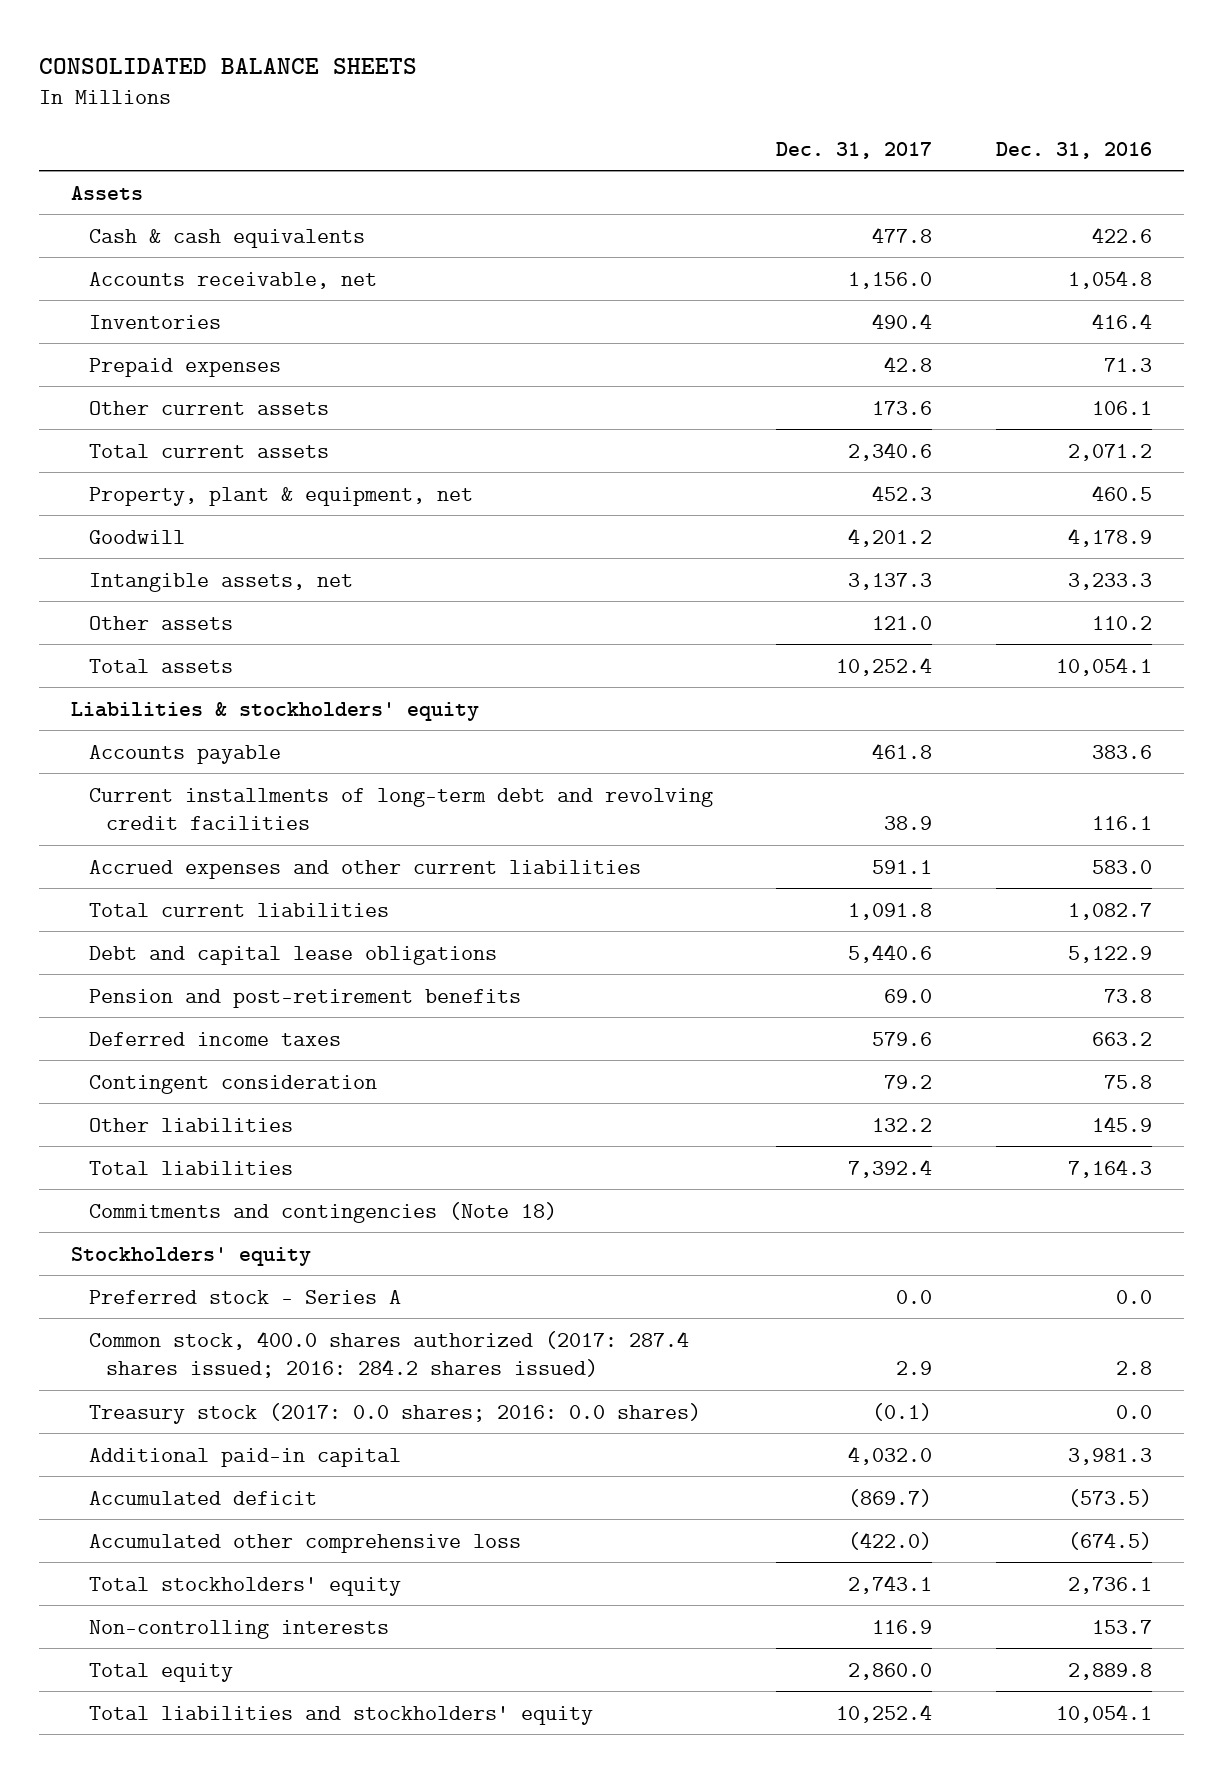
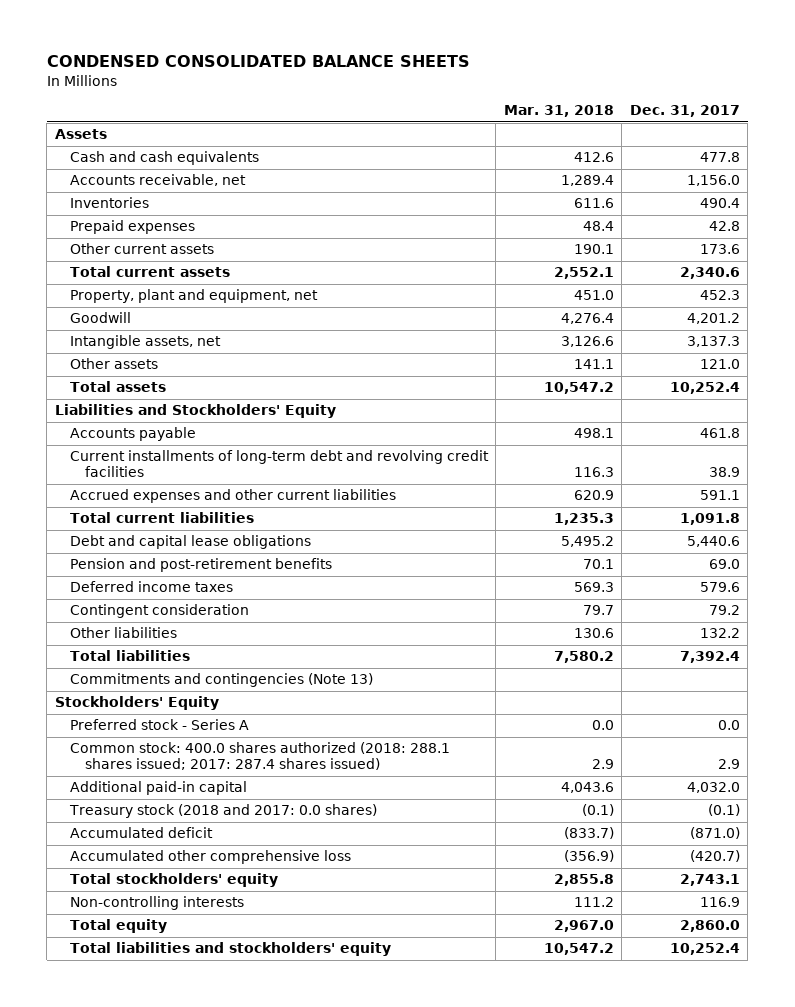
[39,58,418,75] CONSOLIDATED BALANCE SHEETS -> [46,55,470,68] CONDENSED CONSOLIDATED BALANCE SHEETS
[996,141,1153,159] Dec. 31, 2016 -> none
none -> [503,105,614,118] Mar. 31, 2018
[88,228,365,248] Cash & cash equivalents -> [69,151,259,166] Cash and cash equivalents
[88,486,473,506] Property, plant & equipment, net -> [69,289,318,304] Property, plant and equipment, net
[71,701,480,721] Liabilities & stockholders' equity -> [54,404,336,419] Liabilities and Stockholders' Equity
[88,1201,557,1223] Commitments and contingencies (Note 18) -> [69,673,373,688] Commitments and contingencies (Note 13)
[71,1246,312,1266] Stockholders' equity -> [54,696,219,711] Stockholders' Equity
[88,1402,701,1424] Treasury stock (2017: 0.0 shares; 2016: 0.0 shares) -> none
[88,1330,689,1378] Common stock, 400.0 shares authorized (2017: 287.4 shares issued; 2016: 284.2 shares issued) -> [69,742,450,771] Common stock: 400.0 shares authorized (2018: 288.1 shares issued; 2017: 287.4 shares issued)
none -> [68,804,377,819] Treasury stock (2018 and 2017: 0.0 shares)
[848,1488,933,1507] (869.7) -> [689,827,740,840] (871.0)
[848,1531,933,1550] (422.0) -> [689,850,740,863] (420.7)

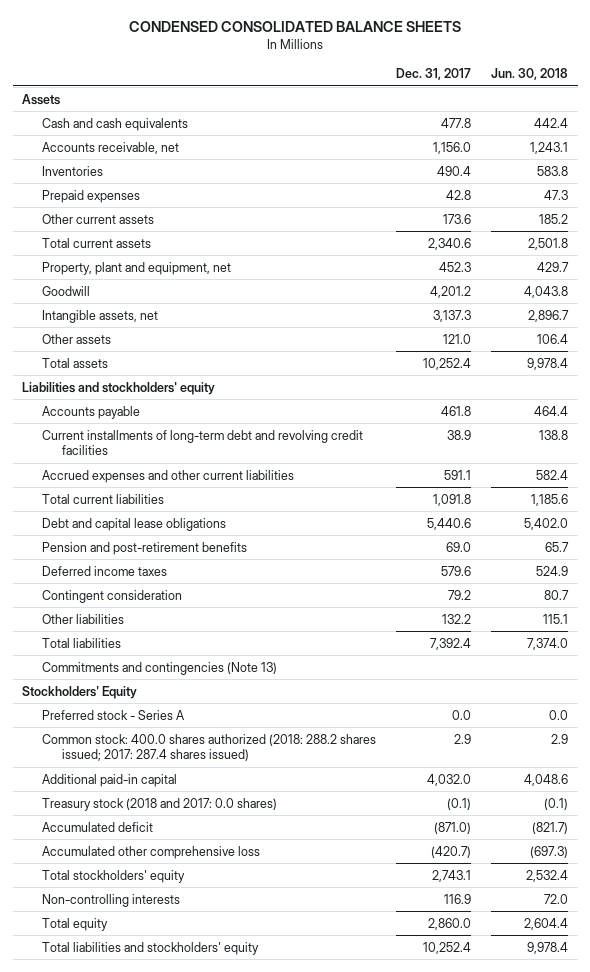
[503,105,614,118] Mar. 31, 2018 -> none
none -> [490,68,568,81] Jun. 30, 2018
[54,404,336,419] Liabilities and Stockholders' Equity -> [22,381,216,395] Liabilities and stockholders' equity
[69,742,450,771] Common stock: 400.0 shares authorized (2018: 288.1 shares issued; 2017: 287.4 shares issued) -> [42,733,377,762] Common stock: 400.0 shares authorized (2018: 288.2 shares issued; 2017: 287.4 shares issued)

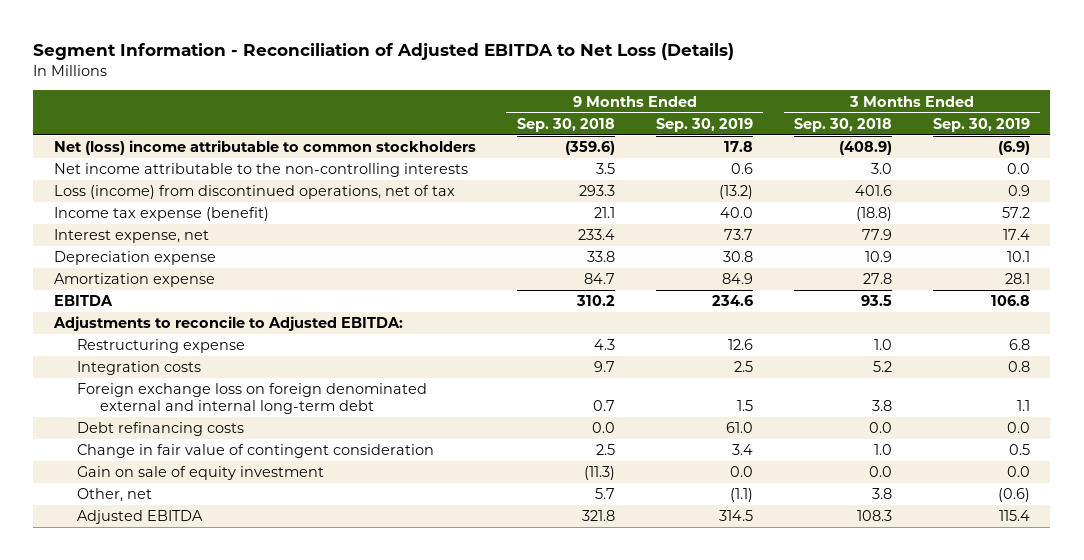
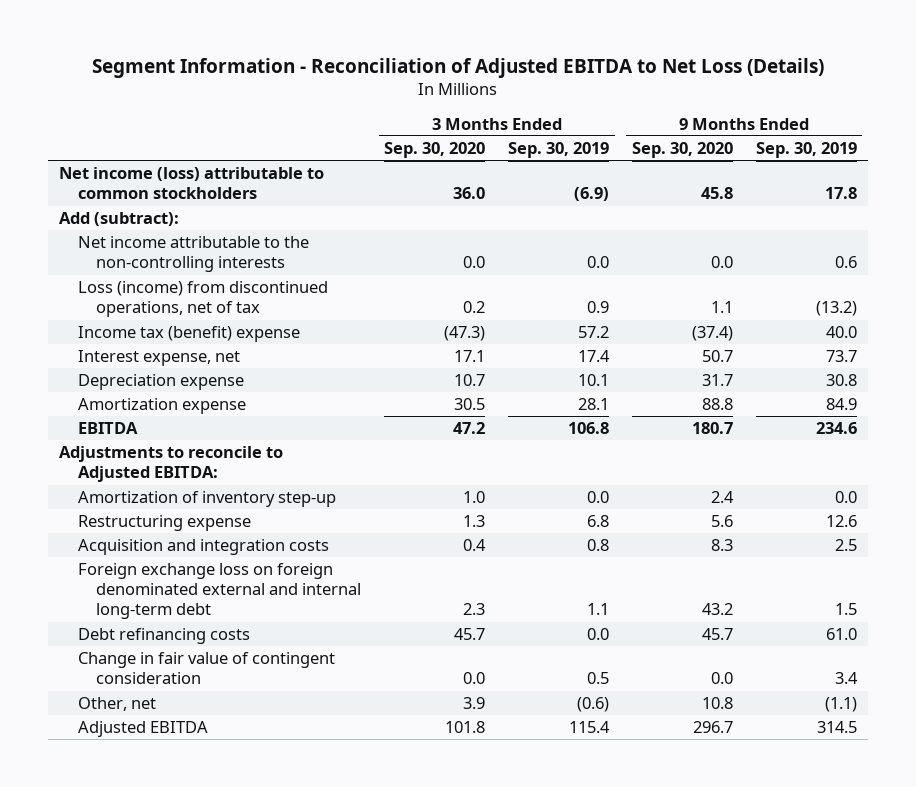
[516,117,615,132] Sep. 30, 2018 -> none
[793,117,892,132] Sep. 30, 2018 -> none
none -> [384,141,486,158] Sep. 30, 2020
none -> [631,141,733,158] Sep. 30, 2020
[53,140,476,156] Net (loss) income attributable to common stockholders -> [59,167,325,200] Net income (loss) attributable to common stockholders
none -> [59,212,180,227] Add (subtract):
[53,207,269,222] Income tax expense (benefit) -> [77,326,300,343] Income tax (benefit) expense
none -> [77,491,336,508] Amortization of inventory step-up
[76,361,201,376] Integration costs -> [77,539,329,556] Acquisition and integration costs
[76,466,324,481] Gain on sale of equity investment -> none

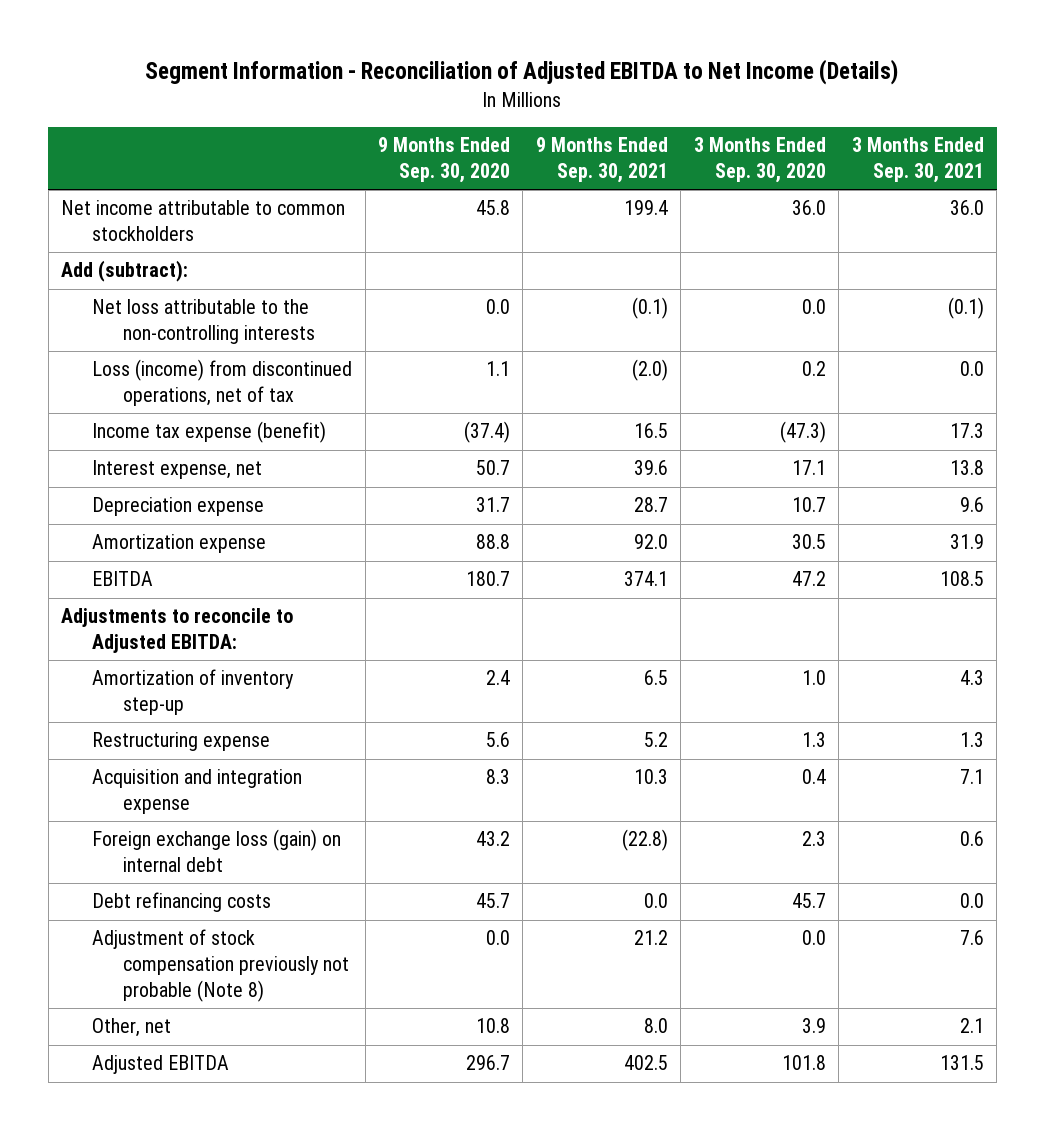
[91,58,824,79] Segment Information - Reconciliation of Adjusted EBITDA to Net Loss (Details) -> [145,59,899,86] Segment Information - Reconciliation of Adjusted EBITDA to Net Income (Details)
[508,141,610,158] Sep. 30, 2019 -> none
[755,141,857,158] Sep. 30, 2019 -> none
none -> [535,137,668,184] 9 Months Ended Sep. 30, 2021
none -> [851,137,984,184] 3 Months Ended Sep. 30, 2021
[59,167,325,200] Net income (loss) attributable to common stockholders -> [60,200,345,242] Net income attributable to common stockholders
[77,236,309,273] Net income attributable to the non-controlling interests -> [92,299,316,345] Net loss attributable to the non-controlling interests
[77,326,300,343] Income tax (benefit) expense -> [92,421,327,444] Income tax expense (benefit)
[77,539,329,556] Acquisition and integration costs -> [92,769,303,815] Acquisition and integration expense
[77,563,362,620] Foreign exchange loss on foreign denominated external and internal long-term debt -> [92,829,342,873] Foreign exchange loss (gain) on internal debt
[77,652,335,685] Change in fair value of contingent consideration -> none
none -> [92,929,350,1003] Adjustment of stock compensation previously not probable (Note 8)

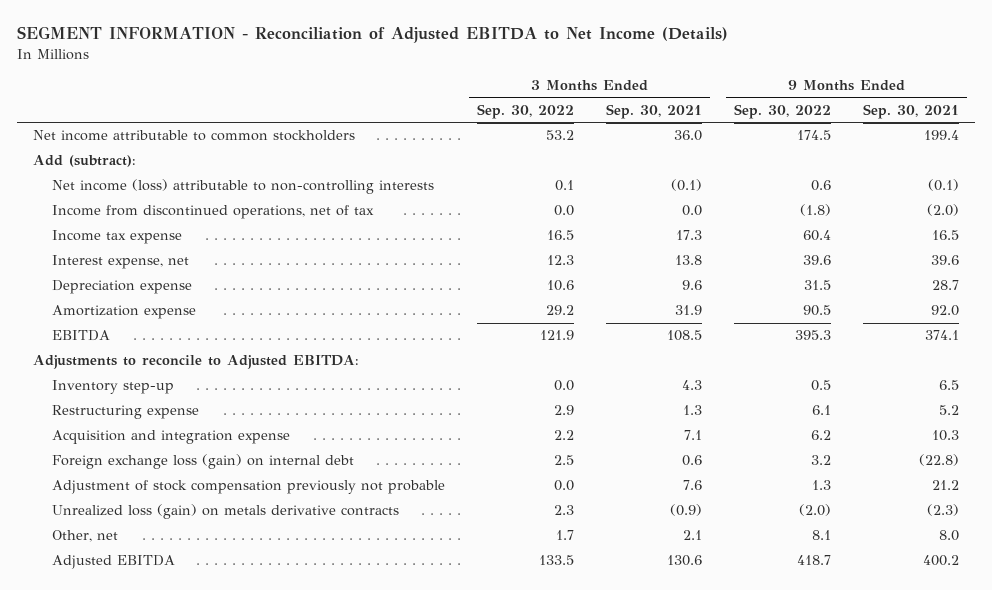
[145,59,899,86] Segment Information - Reconciliation of Adjusted EBITDA to Net Income (Details) -> [17,26,729,44] SEGMENT INFORMATION - Reconciliation of Adjusted EBITDA to Net Income (Details)
[378,137,511,184] 9 Months Ended Sep. 30, 2020 -> none
[693,137,826,184] 3 Months Ended Sep. 30, 2020 -> none
none -> [477,103,575,119] Sep. 30, 2022
none -> [734,103,832,119] Sep. 30, 2022
[92,299,316,345] Net loss attributable to the non-controlling interests -> [52,179,435,195] Net income (loss) attributable to non-controlling interests
[92,359,353,407] Loss (income) from discontinued operations, net of tax -> [52,205,375,220] Income from discontinued operations, net of tax
[92,421,327,444] Income tax expense (benefit) -> [52,230,183,245] Income tax expense
[92,669,295,716] Amortization of inventory step-up -> [52,380,175,395] Inventory step-up
[92,892,272,913] Debt refinancing costs -> none
[92,929,350,1003] Adjustment of stock compensation previously not probable (Note 8) -> [52,480,446,495] Adjustment of stock compensation previously not probable
none -> [52,504,400,520] Unrealized loss (gain) on metals derivative contracts
[623,1055,668,1071] 402.5 -> [923,555,960,567] 400.2
[939,1055,984,1071] 131.5 -> [667,555,703,567] 130.6

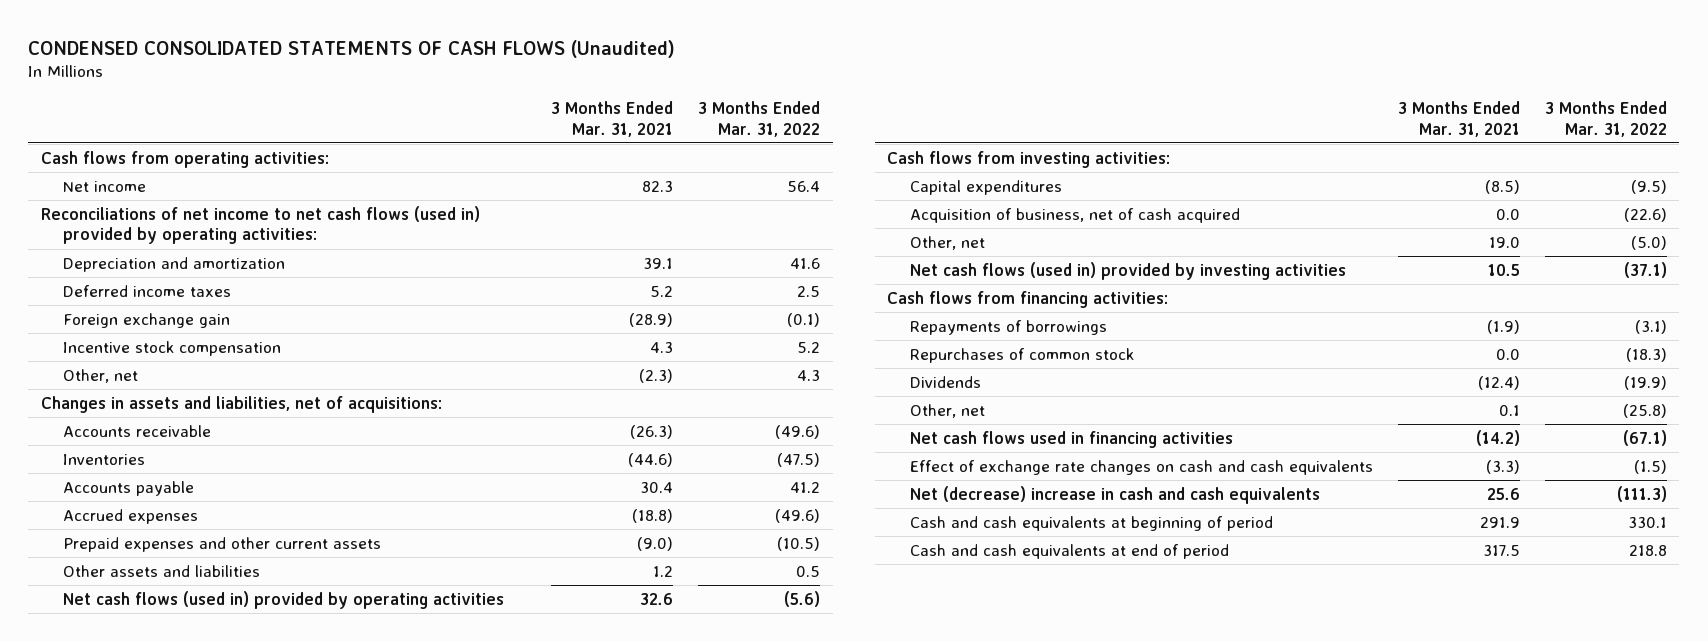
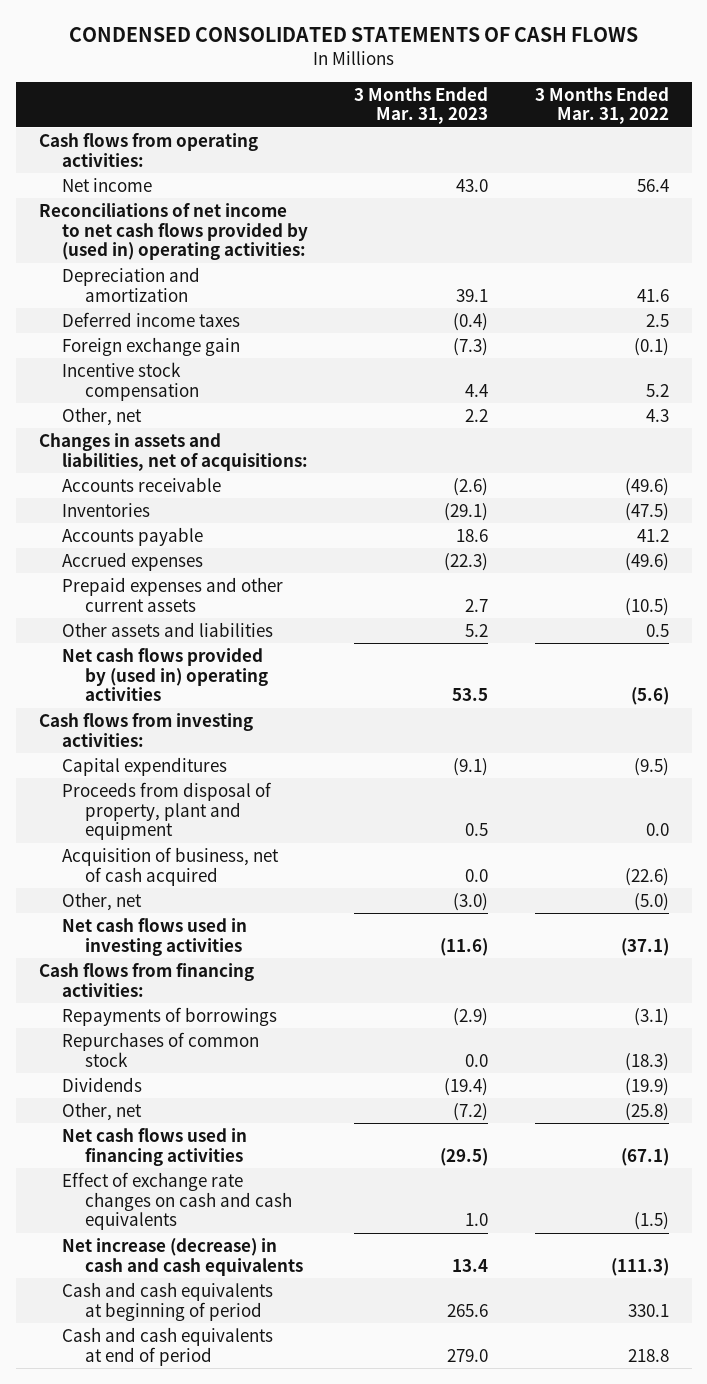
[28,39,676,58] CONDENSED CONSOLIDATED STATEMENTS OF CASH FLOWS (Unaudited) -> [68,26,638,42] CONDENSED CONSOLIDATED STATEMENTS OF CASH FLOWS
[551,101,674,137] 3 Months Ended Mar. 31, 2021 -> none
none -> [354,86,489,125] 3 Months Ended Mar. 31, 2023
[40,205,480,245] Reconciliations of net income to net cash flows (used in) provided by operating activities: -> [38,202,309,261] Reconciliations of net income to net cash flows provided by (used in) operating activities:
[63,590,505,609] Net cash flows (used in) provided by operating activities -> [62,647,269,702] Net cash flows provided by (used in) operating activities
none -> [62,781,273,841] Proceeds from disposal of property, plant and equipment
[909,261,1346,280] Net cash flows (used in) provided by investing activities -> [62,917,248,956] Net cash flows used in investing activities
[909,485,1320,504] Net (decrease) increase in cash and cash equivalents -> [62,1237,304,1276] Net increase (decrease) in cash and cash equivalents

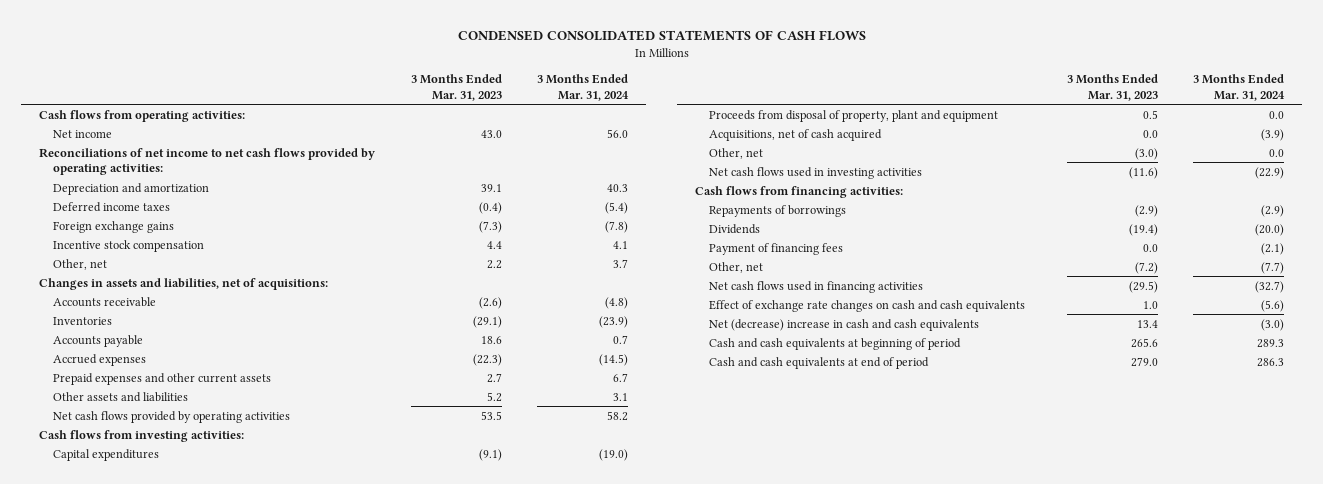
[534,86,669,125] 3 Months Ended Mar. 31, 2022 -> none
none -> [537,74,630,101] 3 Months Ended Mar. 31, 2024
[38,202,309,261] Reconciliations of net income to net cash flows provided by (used in) operating activities: -> [38,147,375,176] Reconciliations of net income to net cash flows provided by operating activities:
[62,336,241,356] Foreign exchange gain -> [52,220,174,233] Foreign exchange gains
[62,647,269,702] Net cash flows provided by (used in) operating activities -> [52,410,290,423] Net cash flows provided by operating activities
[62,846,280,886] Acquisition of business, net of cash acquired -> [708,128,882,141] Acquisitions, net of cash acquired
[62,1031,260,1067] Repurchases of common stock -> none
none -> [708,242,843,255] Payment of financing fees
[62,1237,304,1276] Net increase (decrease) in cash and cash equivalents -> [708,318,979,331] Net (decrease) increase in cash and cash equivalents

